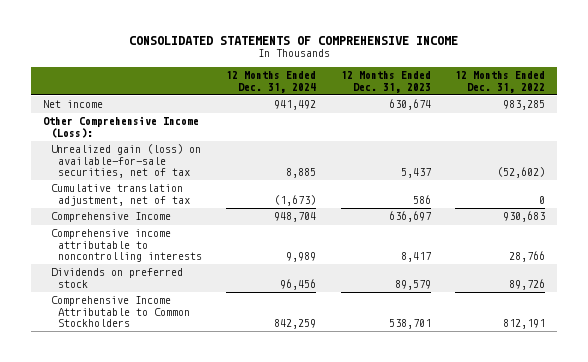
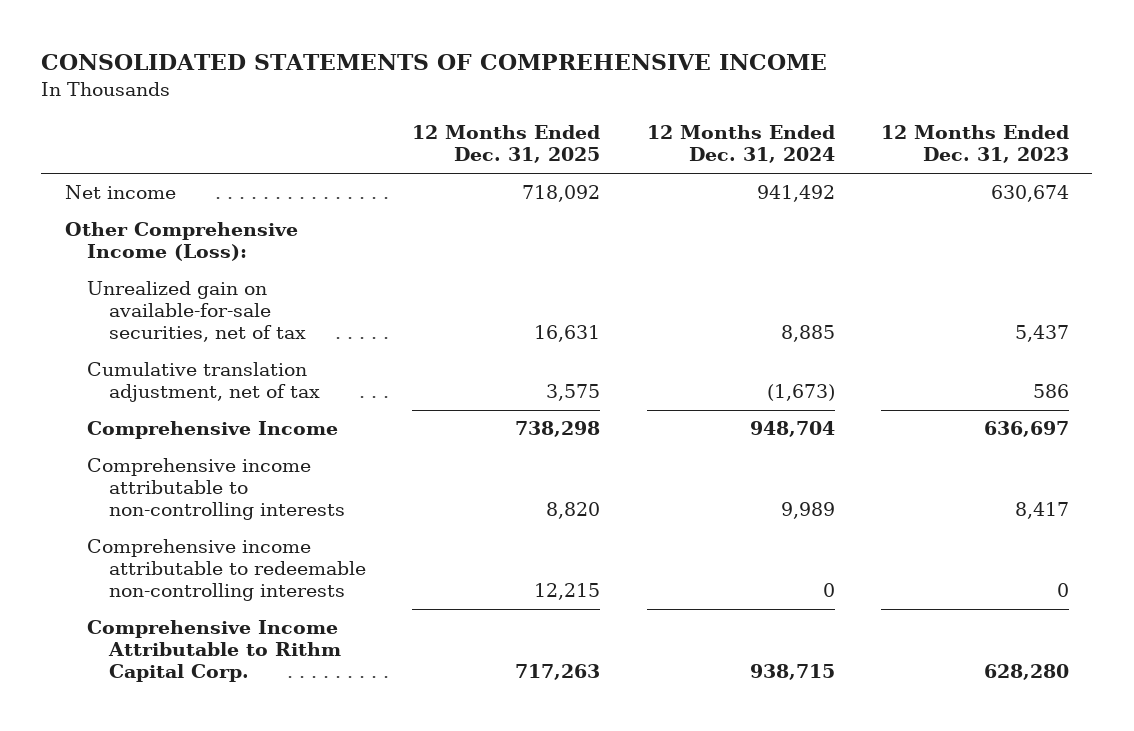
[455,71,546,93] 12 Months Ended Dec. 31, 2022 -> none
none -> [412,125,601,164] 12 Months Ended Dec. 31, 2025
[50,144,201,179] Unrealized gain (loss) on available-for-sale securities, net of tax -> [86,281,306,343] Unrealized gain on available-for-sale securities, net of tax
[50,268,183,288] Dividends on preferred stock -> none
[50,229,202,263] Comprehensive income attributable to noncontrolling interests -> [86,458,345,521] Comprehensive income attributable to non-controlling interests
none -> [86,539,366,602] Comprehensive income attributable to redeemable non-controlling interests
[50,296,190,328] Comprehensive Income Attributable to Common Stockholders -> [86,620,341,683] Comprehensive Income Attributable to Rithm Capital Corp.
[274,319,317,330] 842,259 -> [749,664,835,681] 938,715
[388,319,431,330] 538,701 -> [984,664,1070,681] 628,280

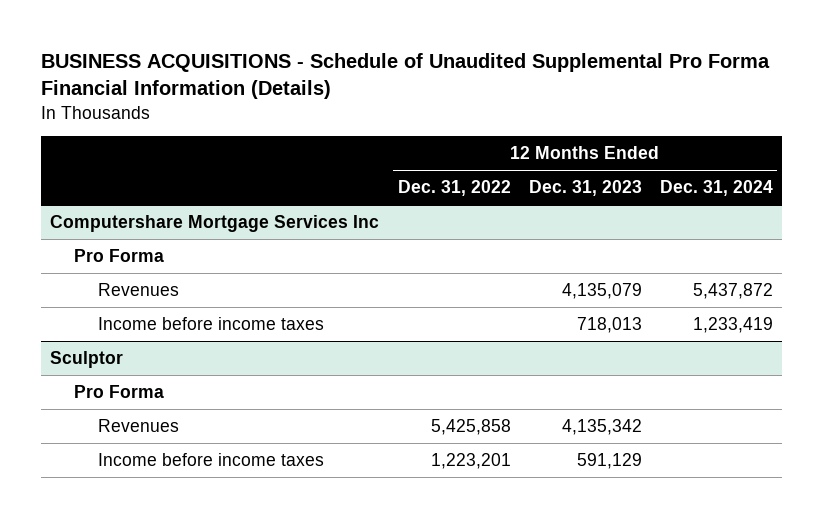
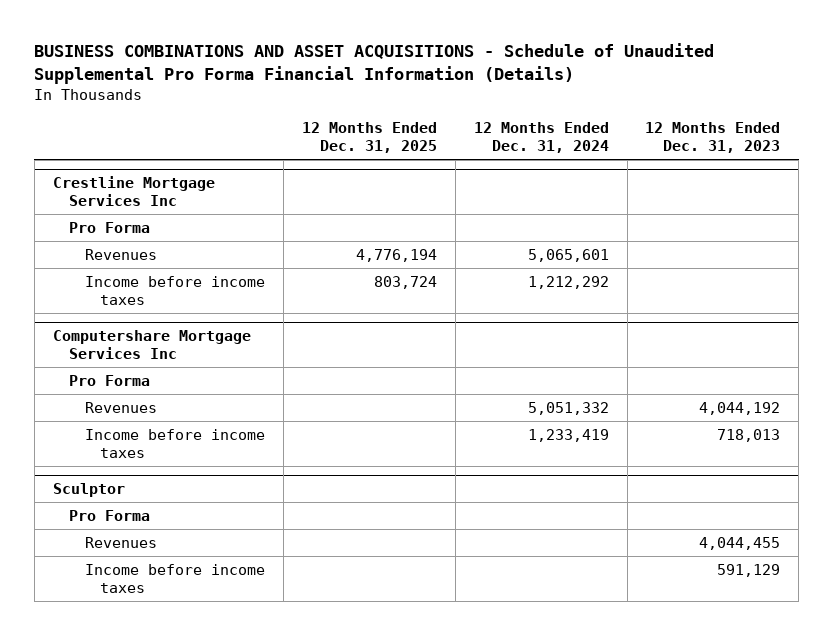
[41,53,771,100] BUSINESS ACQUISITIONS - Schedule of Unaudited Supplemental Pro Forma Financial Information (Details) -> [34,43,715,84] BUSINESS COMBINATIONS AND ASSET ACQUISITIONS - Schedule of Unaudited Supplemental Pro Forma Financial Information (Details)
[397,180,511,197] Dec. 31, 2022 -> none
none -> [301,122,437,154] 12 Months Ended Dec. 31, 2025
none -> [52,175,215,206] Crestline Mortgage Services Inc
none -> [68,221,150,233] Pro Forma
none -> [84,248,157,260] Revenues
none -> [84,275,265,305] Income before income taxes
[561,283,642,300] 4,135,079 -> [699,401,781,415] 4,044,192
[692,283,773,300] 5,437,872 -> [527,401,609,415] 5,051,332
[561,419,642,436] 4,135,342 -> [699,536,781,550] 4,044,455

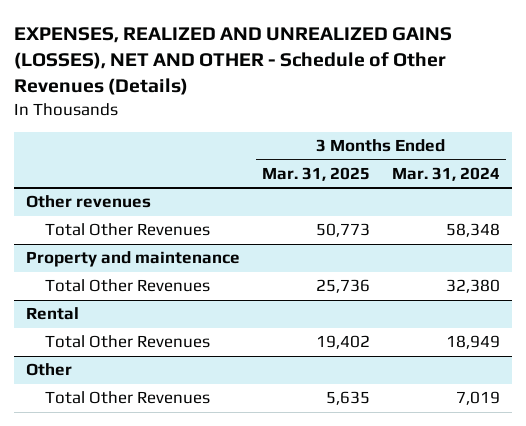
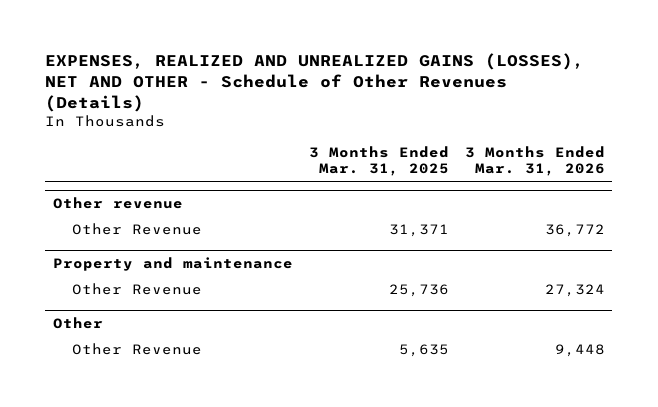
[392,167,501,182] Mar. 31, 2024 -> none
none -> [464,146,605,177] 3 Months Ended Mar. 31, 2026
[25,195,151,209] Other revenues -> [53,196,184,209] Other revenue
[45,223,211,237] Total Other Revenues -> [72,222,203,235] Other Revenue
[316,223,371,238] 50,773 -> [388,223,449,237] 31,371
[25,307,79,321] Rental -> none
[45,335,211,349] Total Other Revenues -> none
[45,279,211,293] Total Other Revenues -> [72,282,203,295] Other Revenue
[45,391,211,405] Total Other Revenues -> [72,342,203,355] Other Revenue

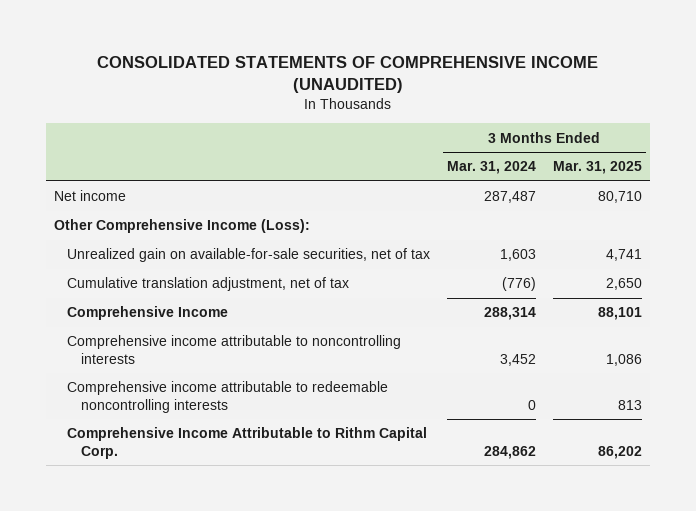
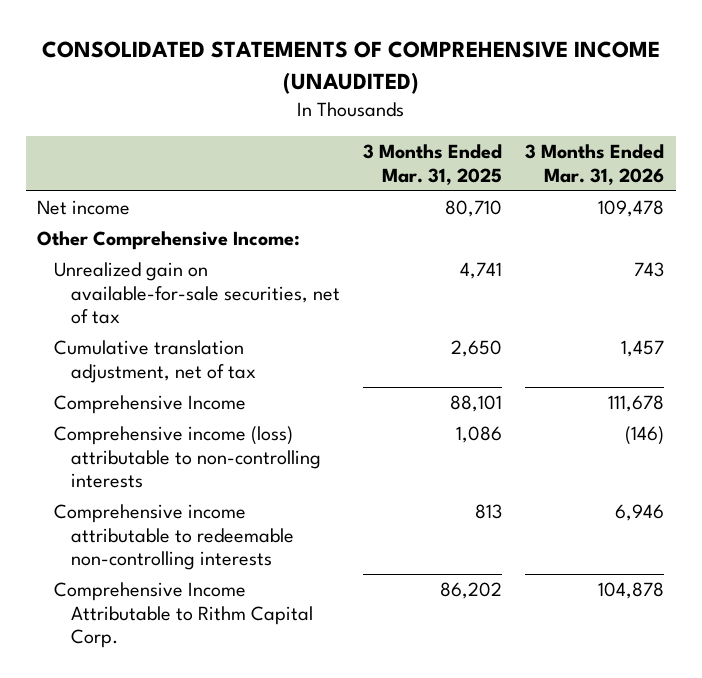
[446,161,536,175] Mar. 31, 2024 -> none
none -> [525,144,665,185] 3 Months Ended Mar. 31, 2026
[54,219,311,234] Other Comprehensive Income (Loss): -> [37,231,301,251] Other Comprehensive Income:
[67,335,402,364] Comprehensive income attributable to noncontrolling interests -> [54,426,322,489] Comprehensive income (loss) attributable to non-controlling interests
[67,381,389,413] Comprehensive income attributable to redeemable noncontrolling interests -> [54,504,295,571] Comprehensive income attributable to redeemable non-controlling interests

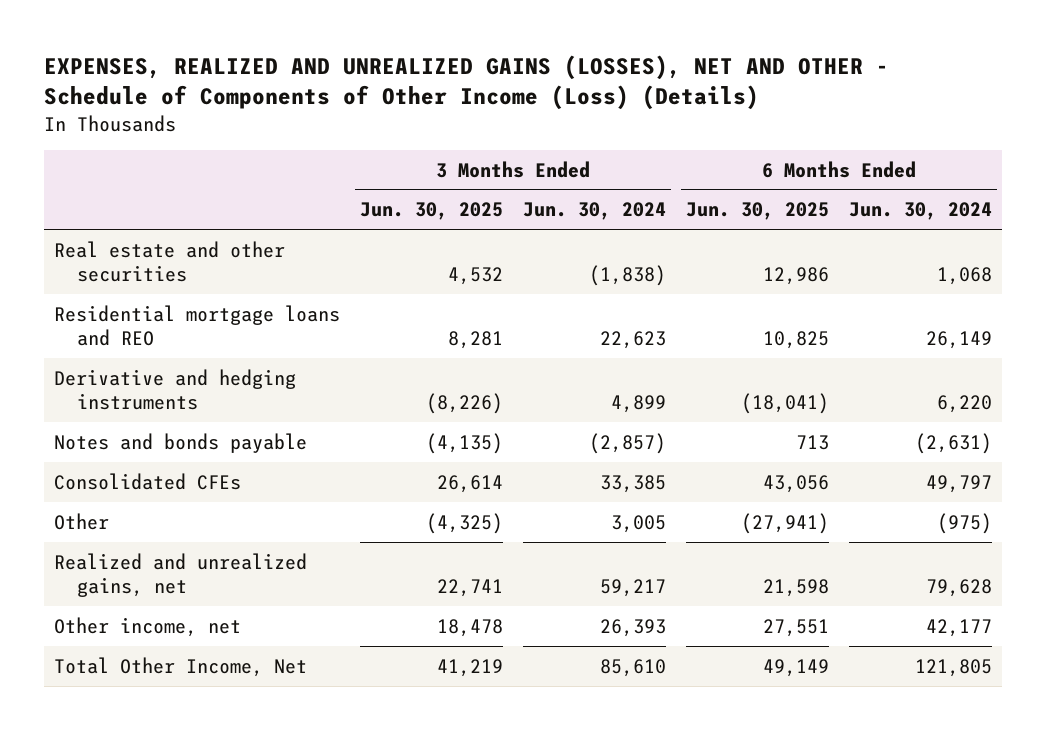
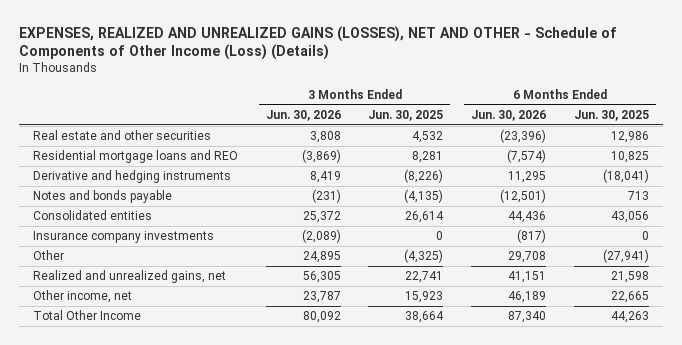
[522,202,666,221] Jun. 30, 2024 -> none
[848,202,992,221] Jun. 30, 2024 -> none
none -> [265,109,341,121] Jun. 30, 2026
none -> [471,109,547,121] Jun. 30, 2026
[53,472,241,490] Consolidated CFEs -> [32,210,152,221] Consolidated entities
none -> [32,231,214,244] Insurance company investments
[436,618,503,637] 18,478 -> [405,291,444,304] 15,923
[762,618,829,637] 27,551 -> [611,291,650,304] 22,665
[53,656,307,677] Total Other Income, Net -> [32,310,141,321] Total Other Income
[436,658,503,677] 41,219 -> [405,311,445,324] 38,664
[762,658,829,677] 49,149 -> [611,311,650,324] 44,263

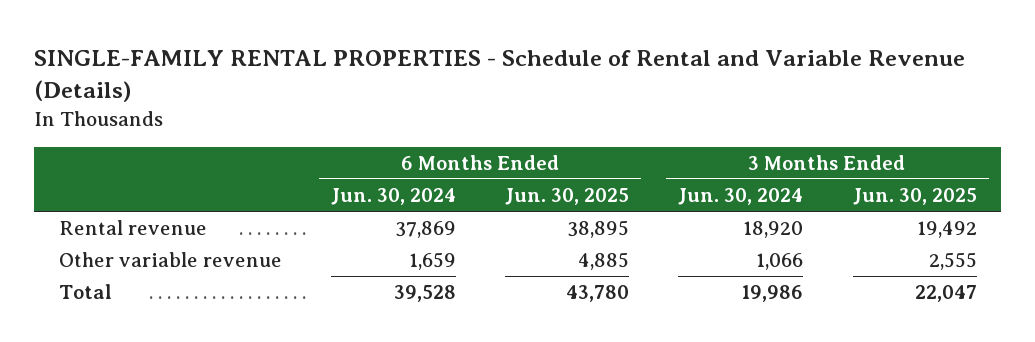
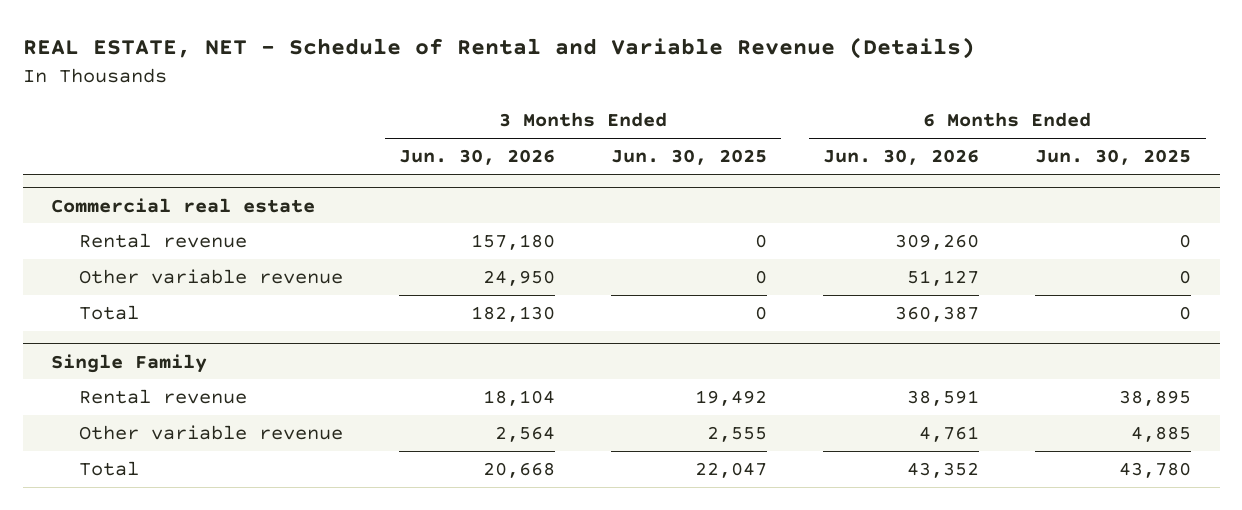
[34,50,966,103] SINGLE-FAMILY RENTAL PROPERTIES - Schedule of Rental and Variable Revenue (Details) -> [22,37,975,60] REAL ESTATE, NET - Schedule of Rental and Variable Revenue (Details)
[330,188,456,206] Jun. 30, 2024 -> none
[678,188,804,206] Jun. 30, 2024 -> none
none -> [399,149,556,166] Jun. 30, 2026
none -> [823,149,980,166] Jun. 30, 2026
none -> [50,197,315,213] Commercial real estate
none -> [79,232,248,248] Rental revenue
none -> [79,268,344,284] Other variable revenue
none -> [79,304,140,320] Total
none -> [50,353,207,373] Single Family

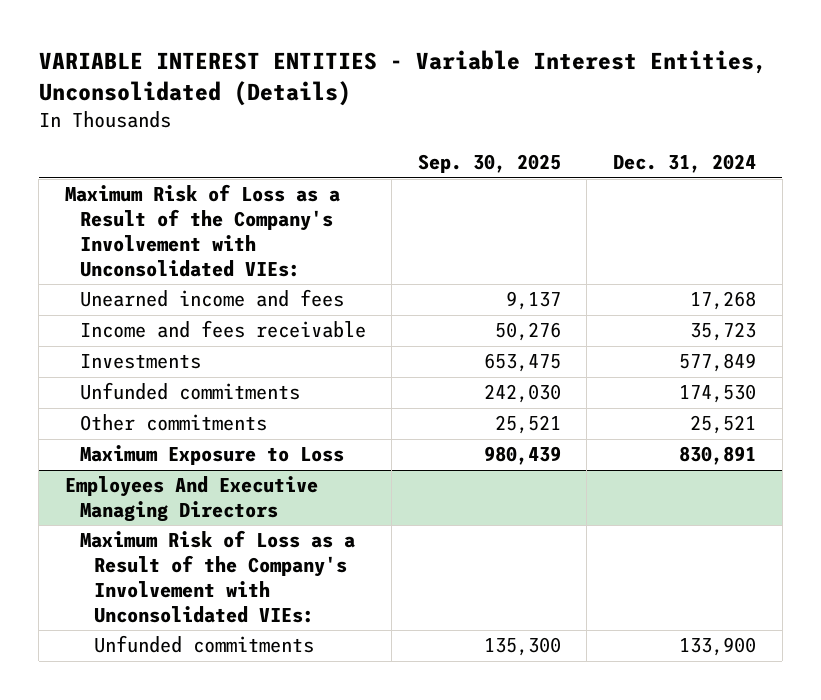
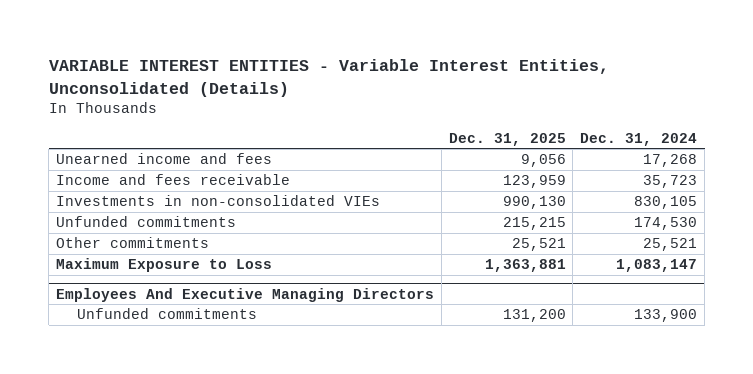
[417,154,561,174] Sep. 30, 2025 -> none
none -> [448,132,566,146] Dec. 31, 2025
[64,184,340,277] Maximum Risk of Loss as a Result of the Company's Involvement with Unconsolidated VIEs: -> none
[79,354,201,370] Investments -> [56,195,381,207] Investments in non-consolidated VIEs
[678,353,756,373] 577,849 -> [634,196,698,210] 830,105
[678,446,756,466] 830,891 -> [616,259,698,273] 1,083,147
[79,530,355,623] Maximum Risk of Loss as a Result of the Company's Involvement with Unconsolidated VIEs: -> none

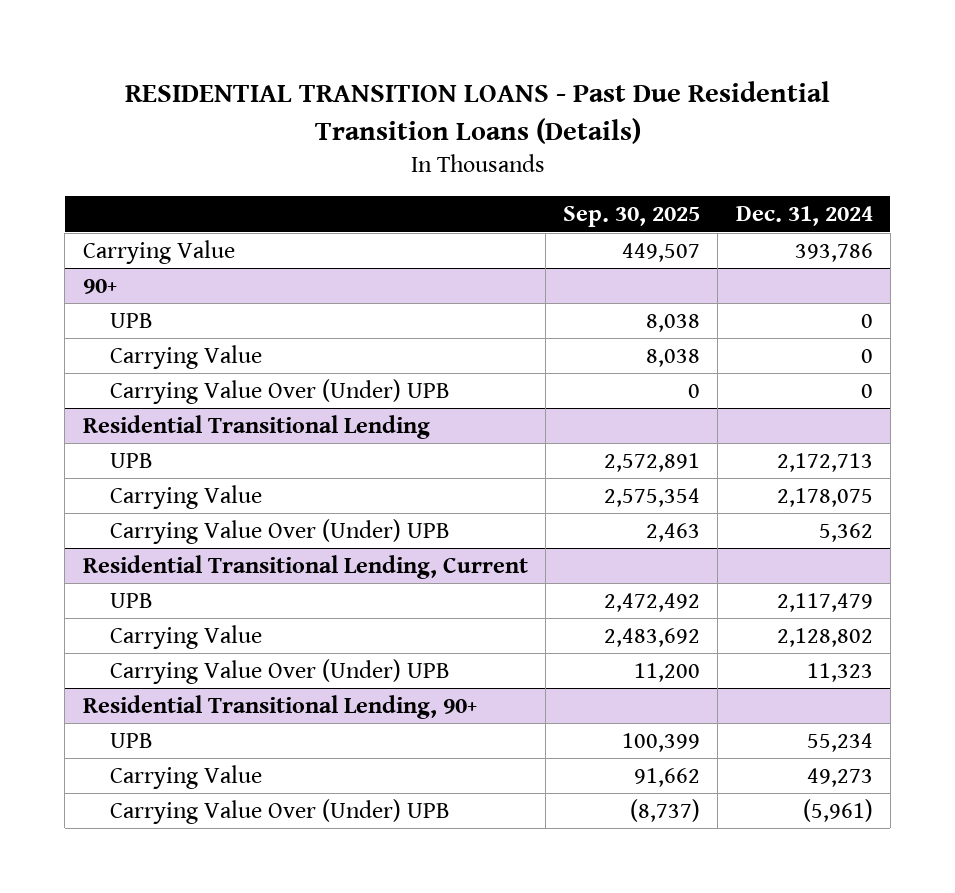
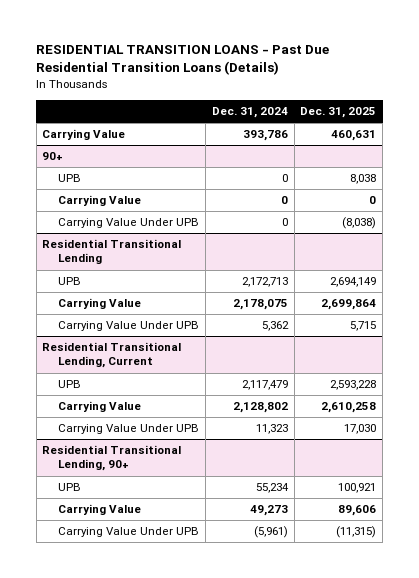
[563,206,701,228] Sep. 30, 2025 -> none
none -> [300,106,377,118] Dec. 31, 2025
[110,379,451,405] Carrying Value Over (Under) UPB -> [58,218,200,229] Carrying Value Under UPB
[110,519,451,545] Carrying Value Over (Under) UPB -> [58,321,200,332] Carrying Value Under UPB
[110,659,451,685] Carrying Value Over (Under) UPB -> [58,424,200,435] Carrying Value Under UPB
[110,799,451,825] Carrying Value Over (Under) UPB -> [58,527,200,538] Carrying Value Under UPB

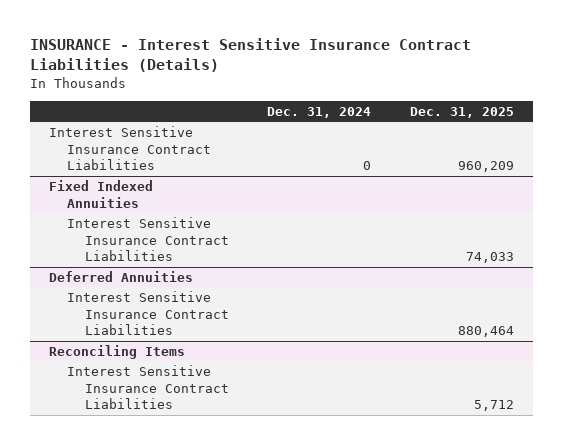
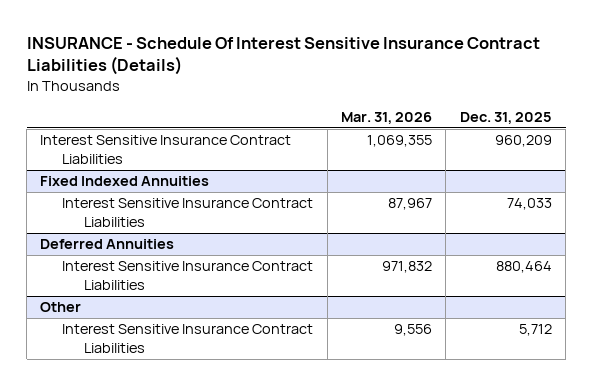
[29,37,471,73] INSURANCE - Interest Sensitive Insurance Contract Liabilities (Details) -> [26,36,540,76] INSURANCE - Schedule Of Interest Sensitive Insurance Contract Liabilities (Details)
[267,106,372,118] Dec. 31, 2024 -> none
none -> [340,111,432,124] Mar. 31, 2026
[49,344,186,359] Reconciling Items -> [40,302,82,313] Other

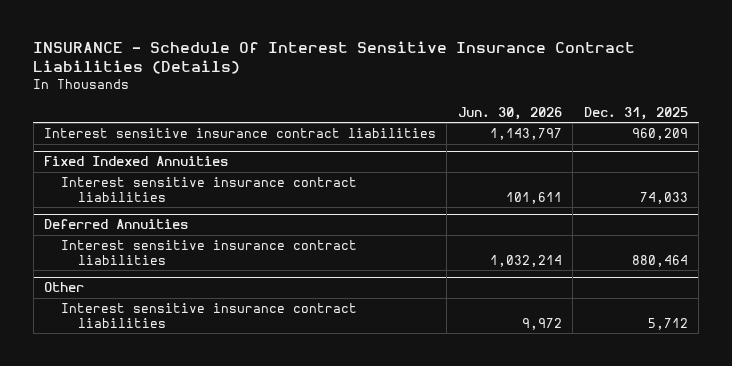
[340,111,432,124] Mar. 31, 2026 -> none
none -> [457,106,562,120] Jun. 30, 2026
[40,135,292,165] Interest Sensitive Insurance Contract Liabilities -> [43,128,436,139] Interest sensitive insurance contract liabilities
[62,198,314,228] Interest Sensitive Insurance Contract Liabilities -> [60,177,357,202] Interest sensitive insurance contract liabilities
[62,261,314,291] Interest Sensitive Insurance Contract Liabilities -> [60,240,357,265] Interest sensitive insurance contract liabilities
[62,324,314,354] Interest Sensitive Insurance Contract Liabilities -> [60,303,357,328] Interest sensitive insurance contract liabilities

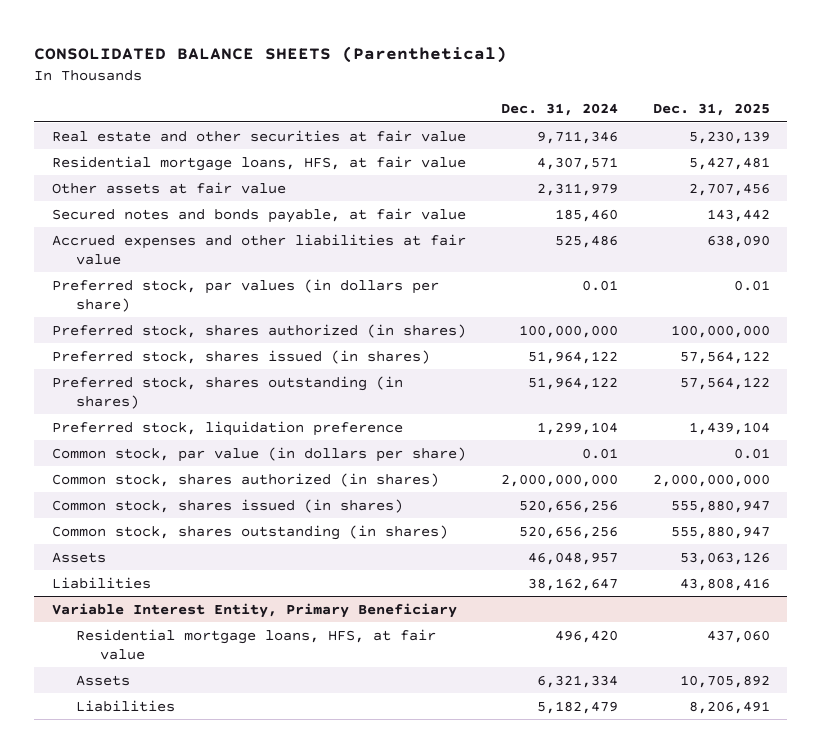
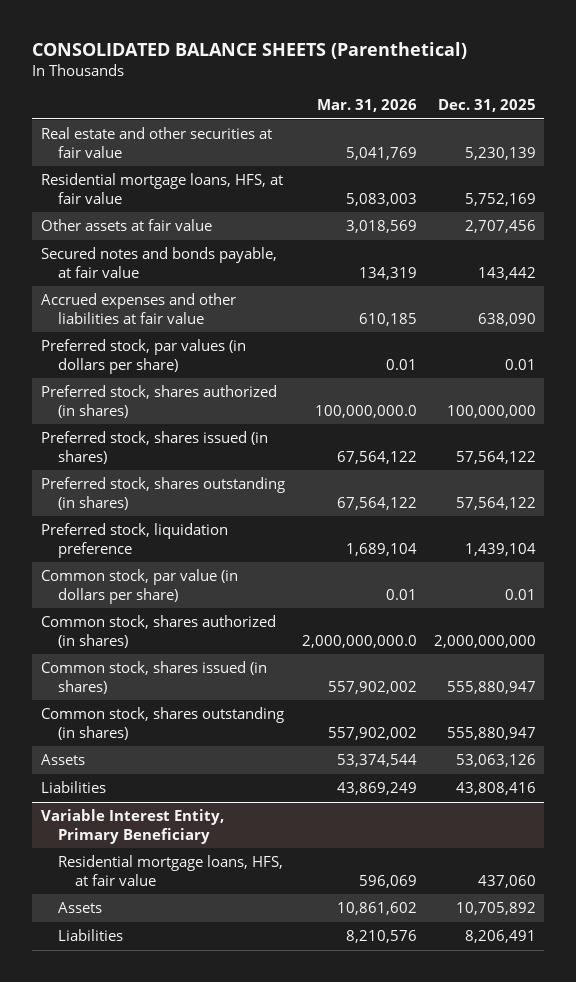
[500,103,618,117] Dec. 31, 2024 -> none
none -> [316,99,417,113] Mar. 31, 2026
[688,156,770,170] 5,427,481 -> [464,192,536,206] 5,752,169

